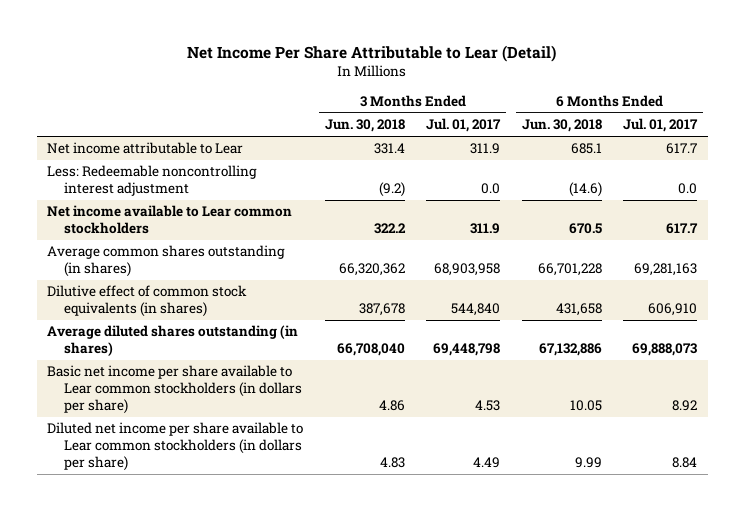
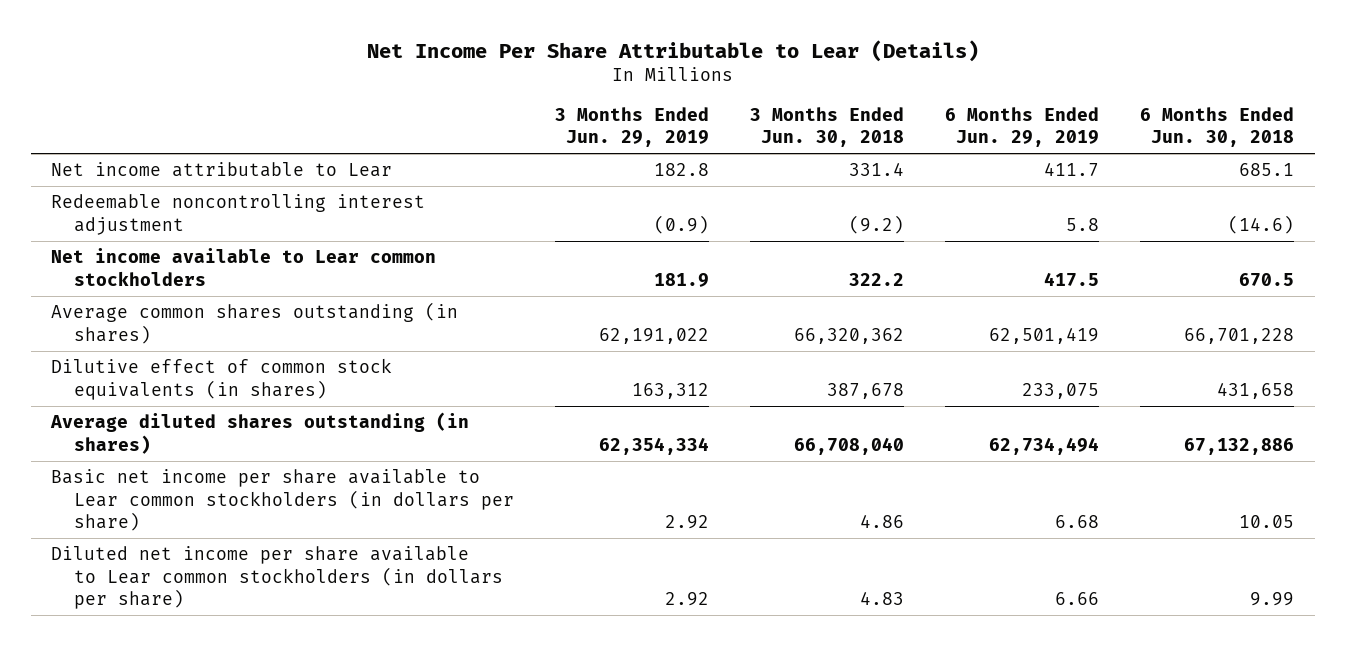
[187,44,557,62] Net Income Per Share Attributable to Lear (Detail) -> [366,39,979,62] Net Income Per Share Attributable to Lear (Details)
[426,118,502,133] Jul. 01, 2017 -> none
[623,118,699,133] Jul. 01, 2017 -> none
none -> [554,106,709,148] 3 Months Ended Jun. 29, 2019
none -> [945,106,1100,148] 6 Months Ended Jun. 29, 2019
[47,165,258,197] Less: Redeemable noncontrolling interest adjustment -> [51,194,426,235] Redeemable noncontrolling interest adjustment

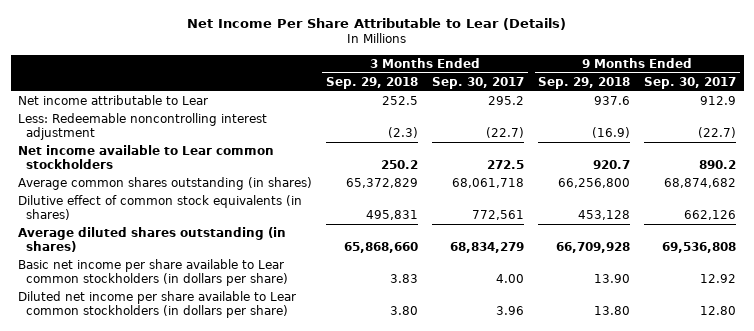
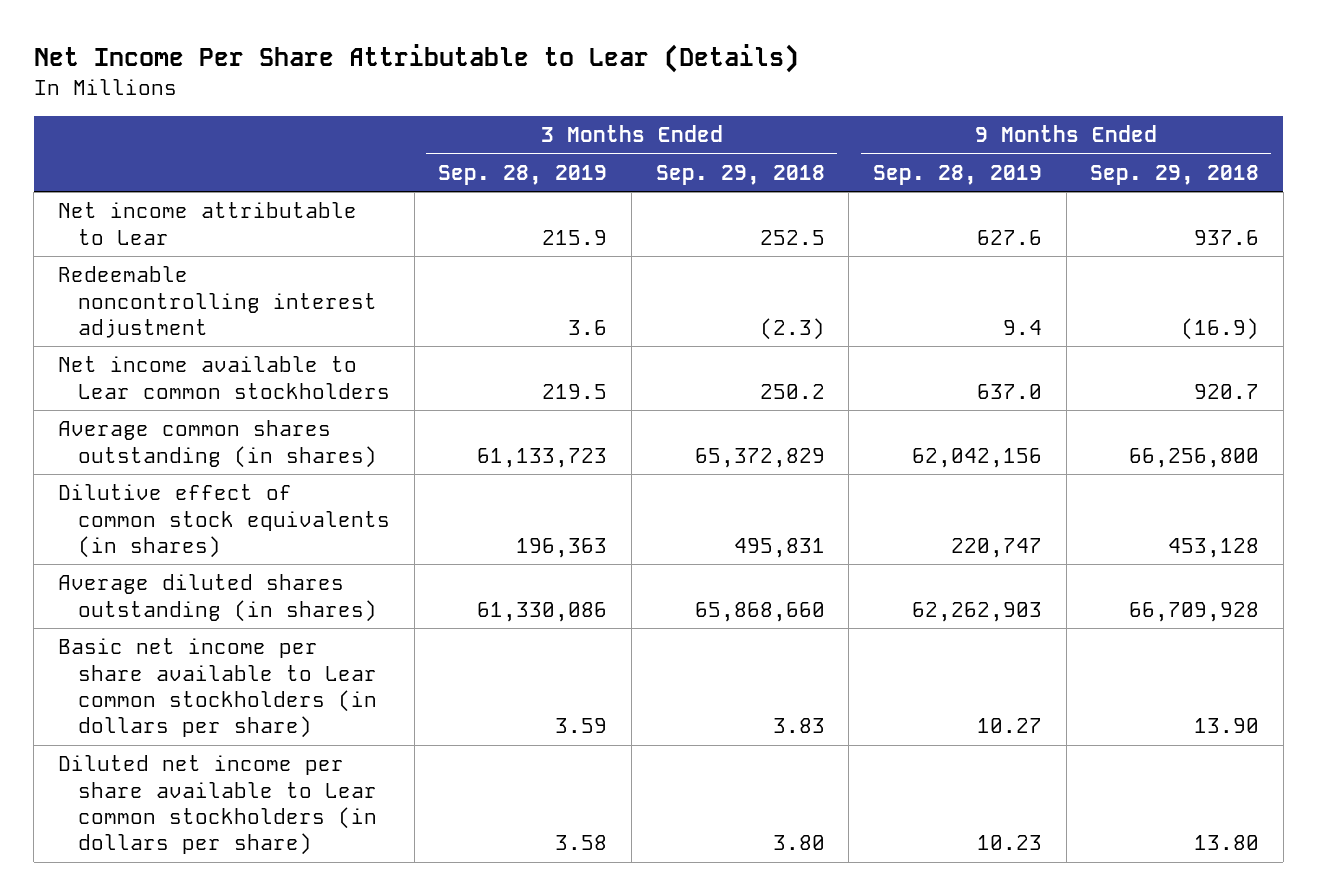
[432,76,525,89] Sep. 30, 2017 -> none
[644,76,737,89] Sep. 30, 2017 -> none
none -> [438,164,608,185] Sep. 28, 2019
none -> [873,164,1043,185] Sep. 28, 2019
[17,113,267,141] Less: Redeemable noncontrolling interest adjustment -> [57,266,378,338] Redeemable noncontrolling interest adjustment

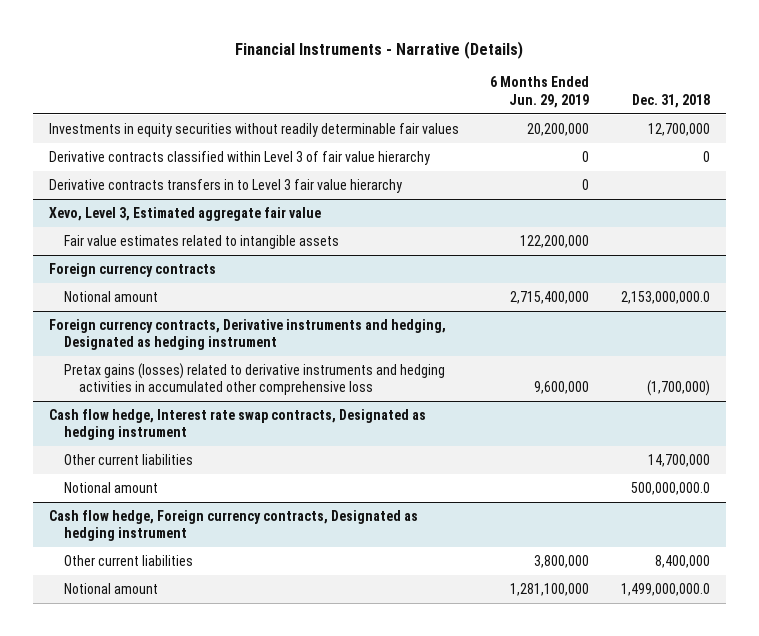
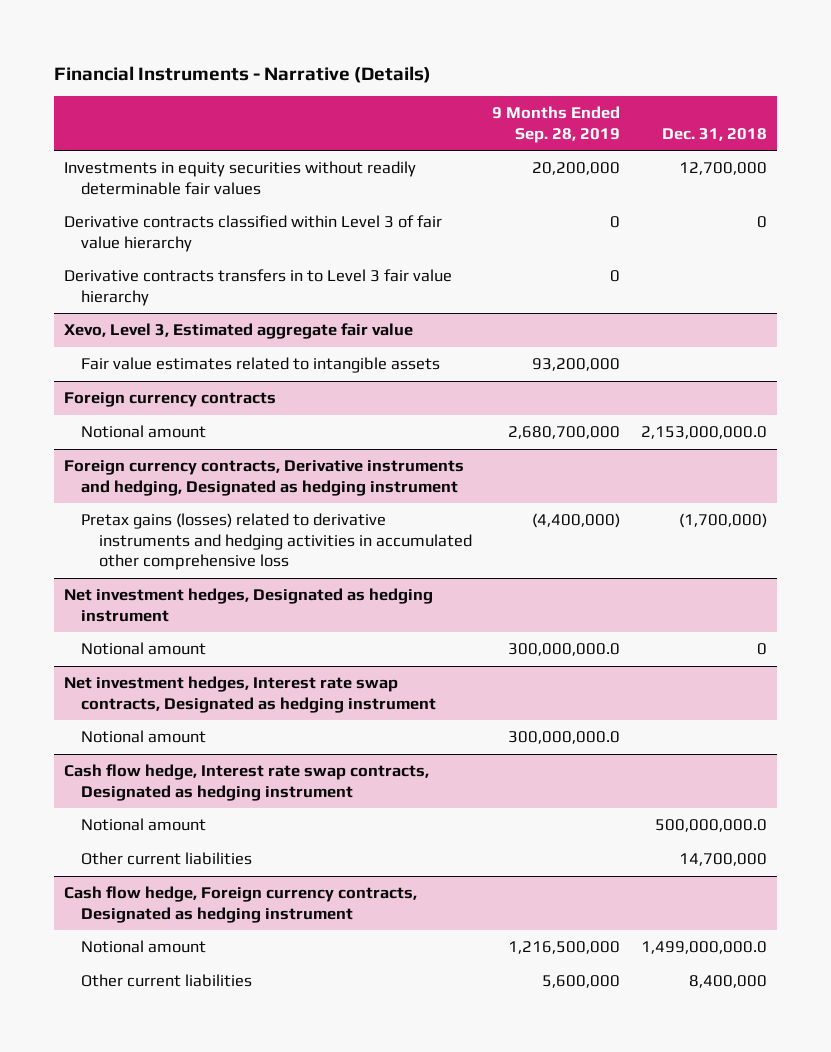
[490,76,590,108] 6 Months Ended Jun. 29, 2019 -> none
none -> [492,106,621,143] 9 Months Ended Sep. 28, 2019
none -> [64,588,434,622] Net investment hedges, Designated as hedging instrument
none -> [81,642,207,656] Notional amount
none -> [64,676,437,713] Net investment hedges, Interest rate swap contracts, Designated as hedging instrument
none -> [81,730,207,744] Notional amount
[63,453,193,465] Other current liabilities -> [81,852,253,866] Other current liabilities
[63,554,193,566] Other current liabilities -> [81,974,253,988] Other current liabilities

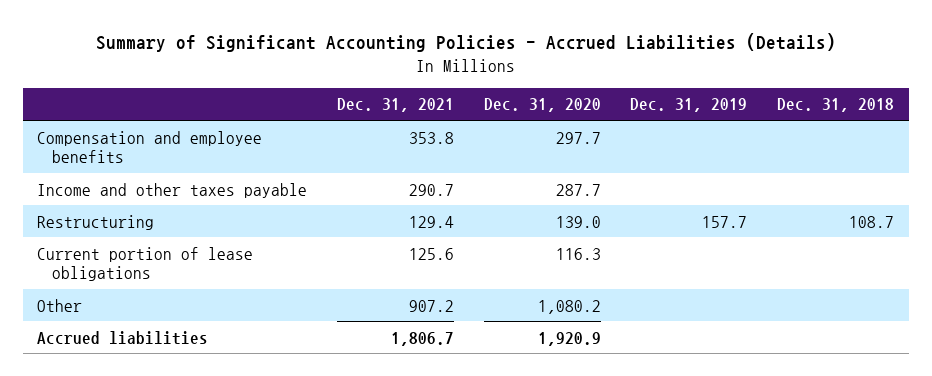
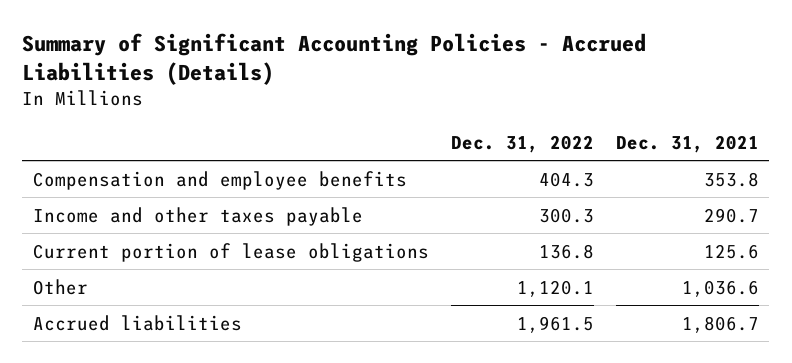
[483,98,601,113] Dec. 31, 2020 -> none
[630,98,748,113] Dec. 31, 2019 -> none
[777,98,895,113] Dec. 31, 2018 -> none
none -> [450,134,594,153] Dec. 31, 2022
[37,214,155,230] Restructuring -> none
[409,299,455,312] 907.2 -> [681,279,759,297] 1,036.6

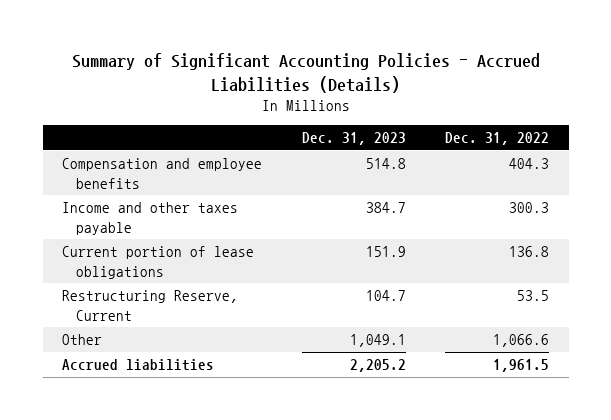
[615,134,759,153] Dec. 31, 2021 -> none
none -> [301,132,406,146] Dec. 31, 2023
none -> [62,290,239,321] Restructuring Reserve, Current
[516,279,594,297] 1,120.1 -> [492,334,549,348] 1,066.6

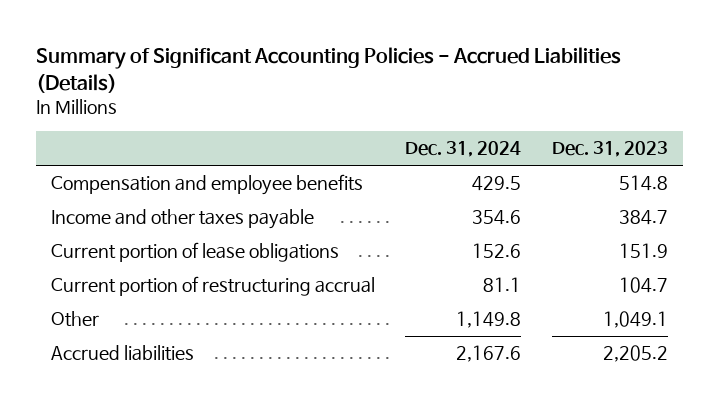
[444,132,549,146] Dec. 31, 2022 -> none
none -> [405,141,522,158] Dec. 31, 2024
[62,290,239,321] Restructuring Reserve, Current -> [50,276,375,297] Current portion of restructuring accrual

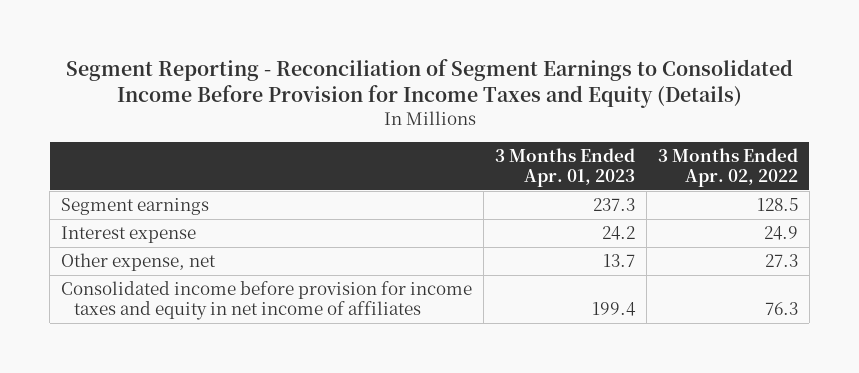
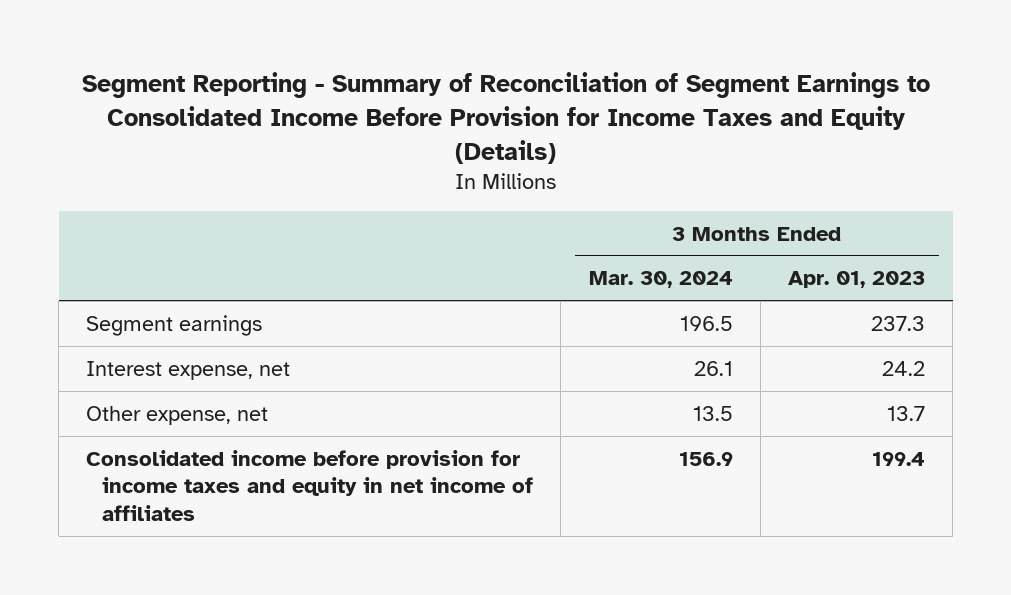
[65,58,793,108] Segment Reporting - Reconciliation of Segment Earnings to Consolidated Income Before Provision for Income Taxes and Equity (Details) -> [81,72,930,164] Segment Reporting - Summary of Reconciliation of Segment Earnings to Consolidated Income Before Provision for Income Taxes and Equity (Details)
[658,147,799,187] 3 Months Ended Apr. 02, 2022 -> none
none -> [588,271,733,289] Mar. 30, 2024
[61,226,197,244] Interest expense -> [86,360,291,380] Interest expense, net

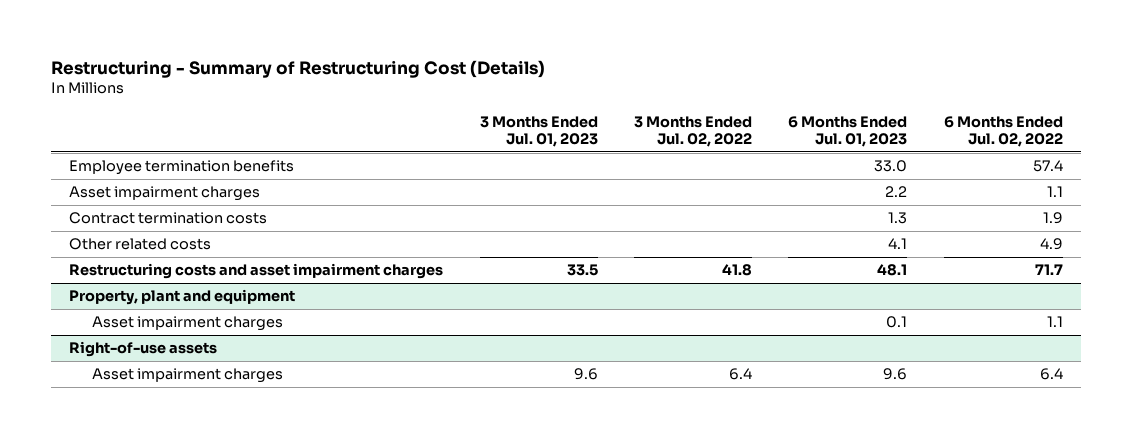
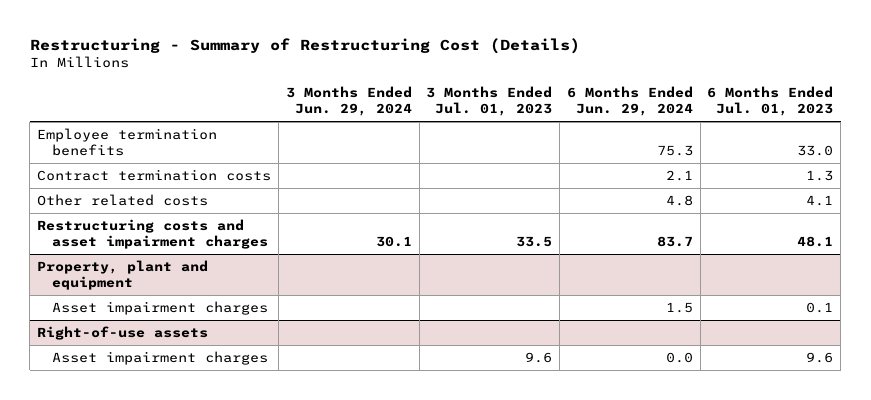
[634,115,753,148] 3 Months Ended Jul. 02, 2022 -> none
[943,115,1063,148] 6 Months Ended Jul. 02, 2022 -> none
none -> [285,85,412,116] 3 Months Ended Jun. 29, 2024
none -> [566,85,693,116] 6 Months Ended Jun. 29, 2024
[69,186,261,202] Asset impairment charges -> none

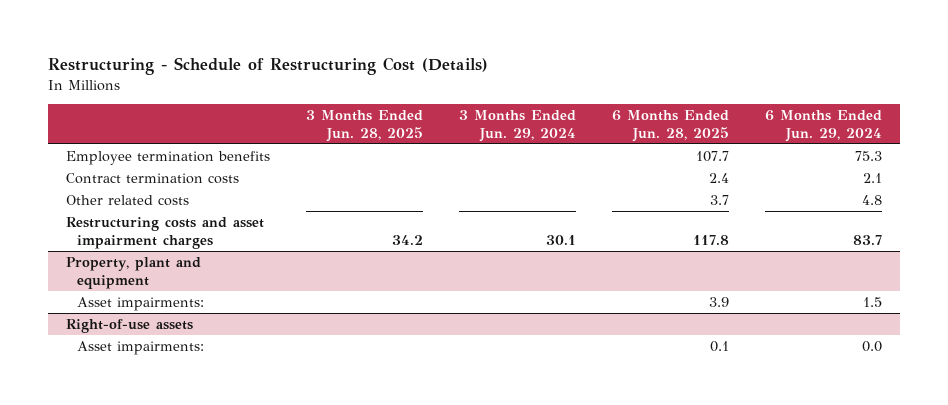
[29,37,580,54] Restructuring - Summary of Restructuring Cost (Details) -> [47,57,488,76] Restructuring - Schedule of Restructuring Cost (Details)
[426,85,553,116] 3 Months Ended Jul. 01, 2023 -> none
[707,85,834,116] 6 Months Ended Jul. 01, 2023 -> none
none -> [305,109,423,143] 3 Months Ended Jun. 28, 2025
none -> [612,109,730,143] 6 Months Ended Jun. 28, 2025
[52,301,269,316] Asset impairment charges -> [77,296,205,311] Asset impairments:
[52,351,269,366] Asset impairment charges -> [77,340,205,355] Asset impairments:

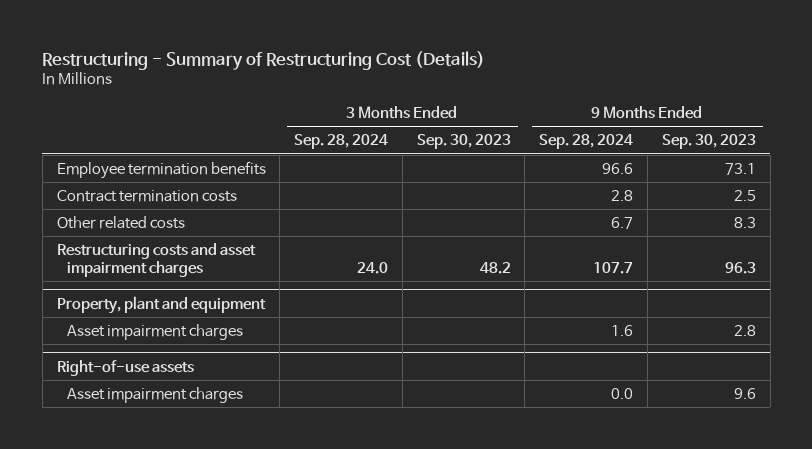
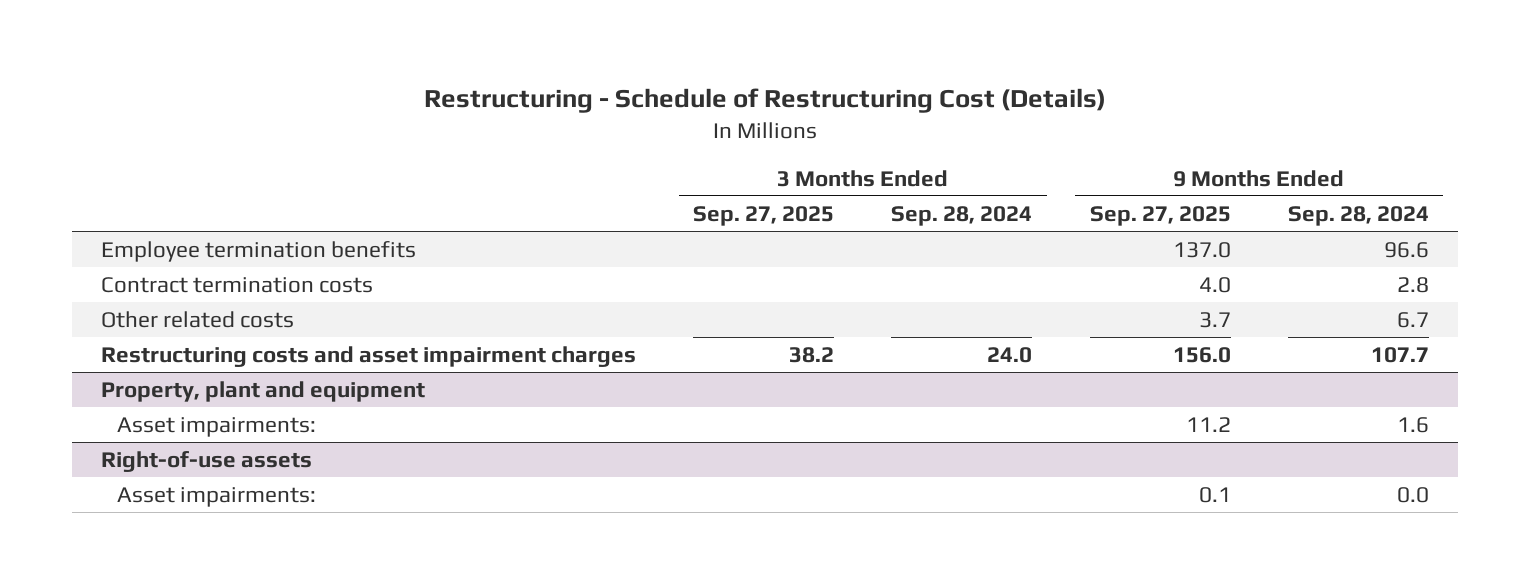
[42,50,486,70] Restructuring - Summary of Restructuring Cost (Details) -> [423,88,1106,114] Restructuring - Schedule of Restructuring Cost (Details)
[416,134,511,150] Sep. 30, 2023 -> none
[661,134,756,150] Sep. 30, 2023 -> none
none -> [692,205,834,226] Sep. 27, 2025
none -> [1089,205,1231,226] Sep. 27, 2025
[67,323,244,340] Asset impairment charges -> [116,416,316,437] Asset impairments:
[67,386,244,403] Asset impairment charges -> [116,486,316,507] Asset impairments:

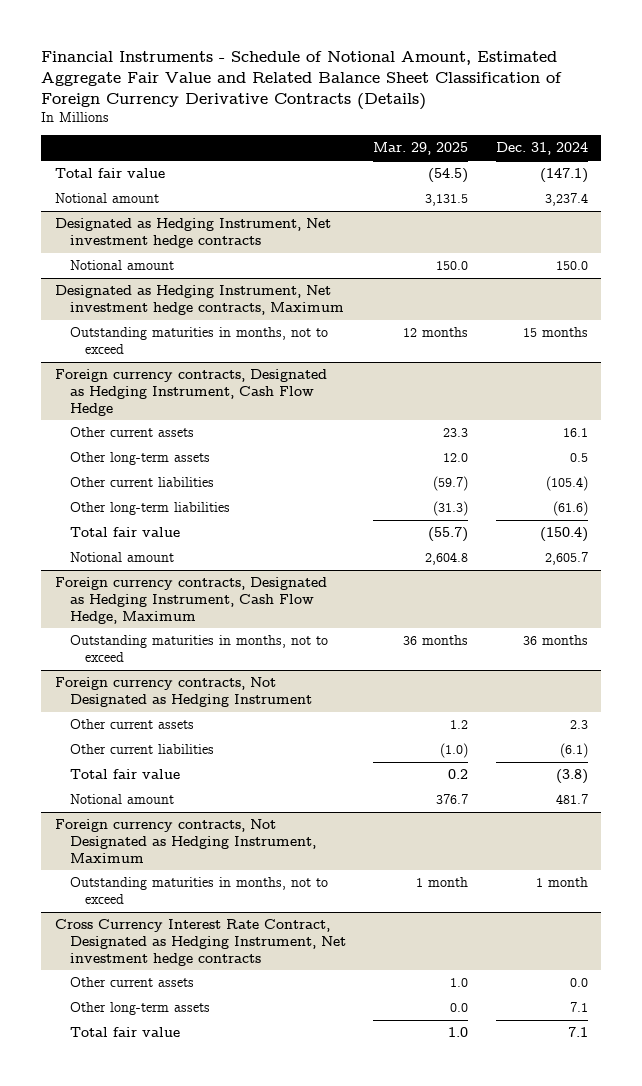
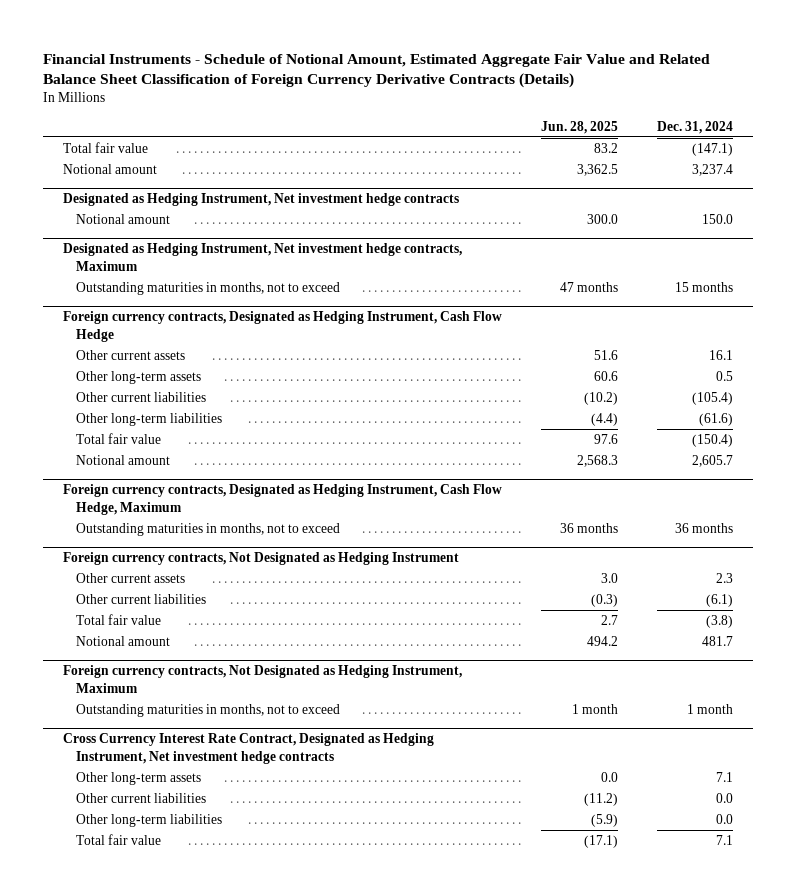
[373,142,469,156] Mar. 29, 2025 -> none
none -> [541,120,619,134] Jun. 28, 2025
[69,977,194,988] Other current assets -> none
none -> [75,792,206,803] Other current liabilities
none -> [75,813,222,827] Other long-term liabilities

